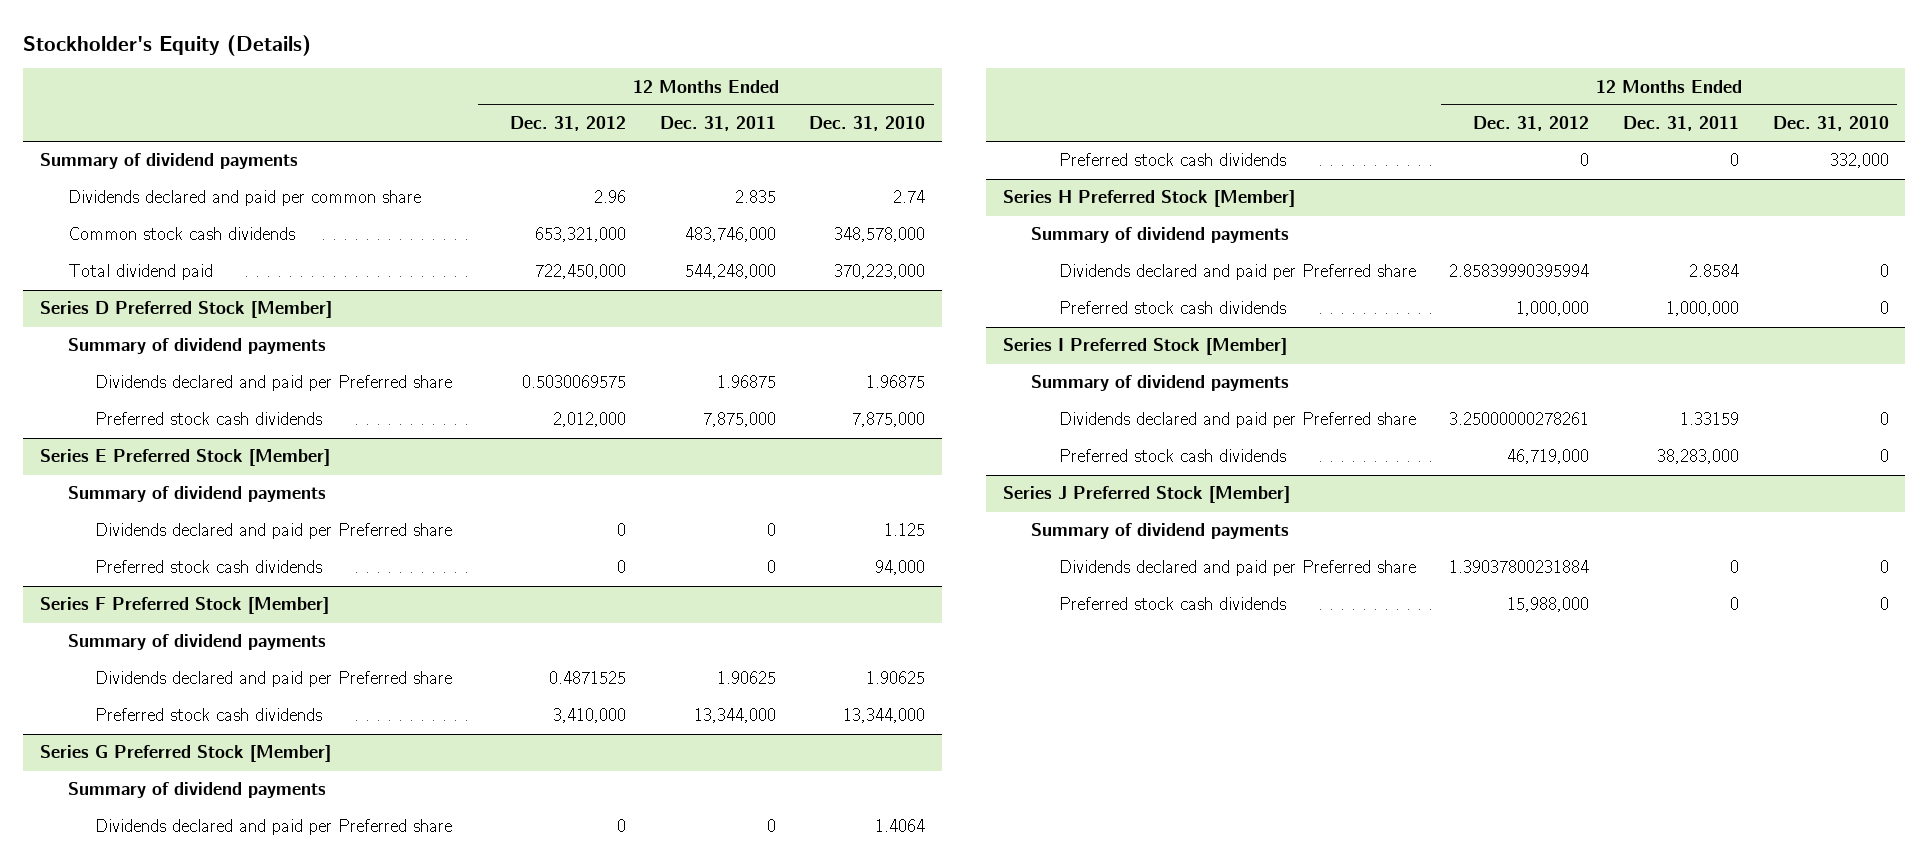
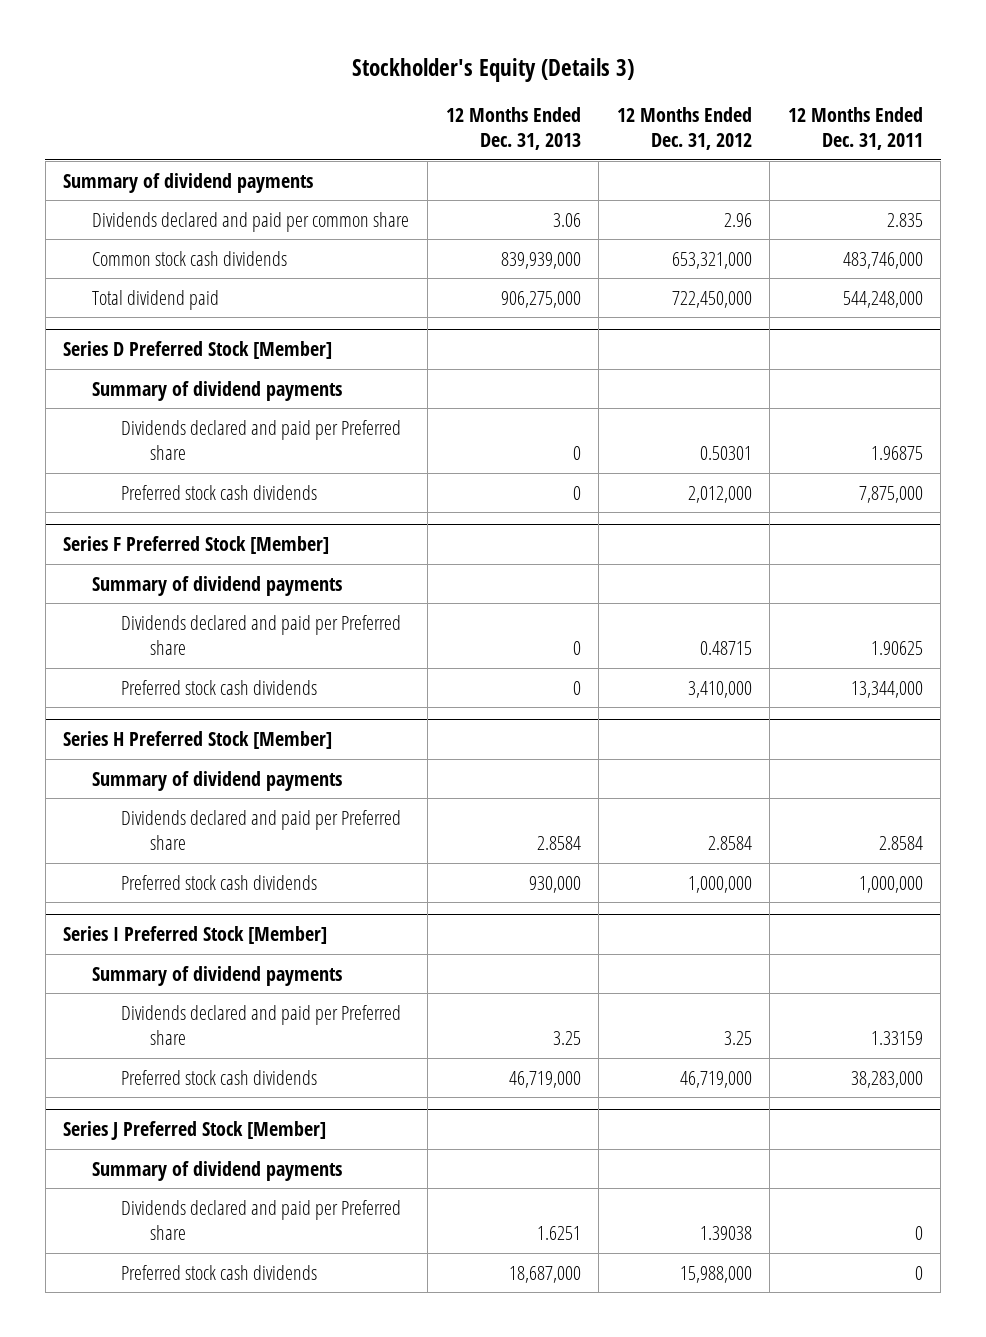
[23,34,312,56] Stockholder's Equity (Details) -> [352,57,635,82] Stockholder's Equity (Details 3)
[809,116,926,132] Dec. 31, 2010 -> none
none -> [445,106,581,151] 12 Months Ended Dec. 31, 2013
[522,375,627,389] 0.5030069575 -> [699,445,752,460] 0.50301
[39,449,330,467] Series E Preferred Stock [Member] -> none
[67,486,326,503] Summary of dividend payments -> none
[95,523,453,540] Dividends declared and paid per Preferred share -> none
[95,560,323,574] Preferred stock cash dividends -> none
[549,671,627,685] 0.4871525 -> [699,640,752,655] 0.48715
[39,745,331,763] Series G Preferred Stock [Member] -> none
[67,782,326,799] Summary of dividend payments -> none
[95,819,453,836] Dividends declared and paid per Preferred share -> none
[1058,153,1286,167] Preferred stock cash dividends -> none
[1449,264,1590,278] 2.85839990395994 -> [707,835,752,850] 2.8584
[1449,412,1590,426] 3.25000000278261 -> [723,1030,752,1045] 3.25
[1449,560,1590,574] 1.39037800231884 -> [699,1225,752,1240] 1.39038

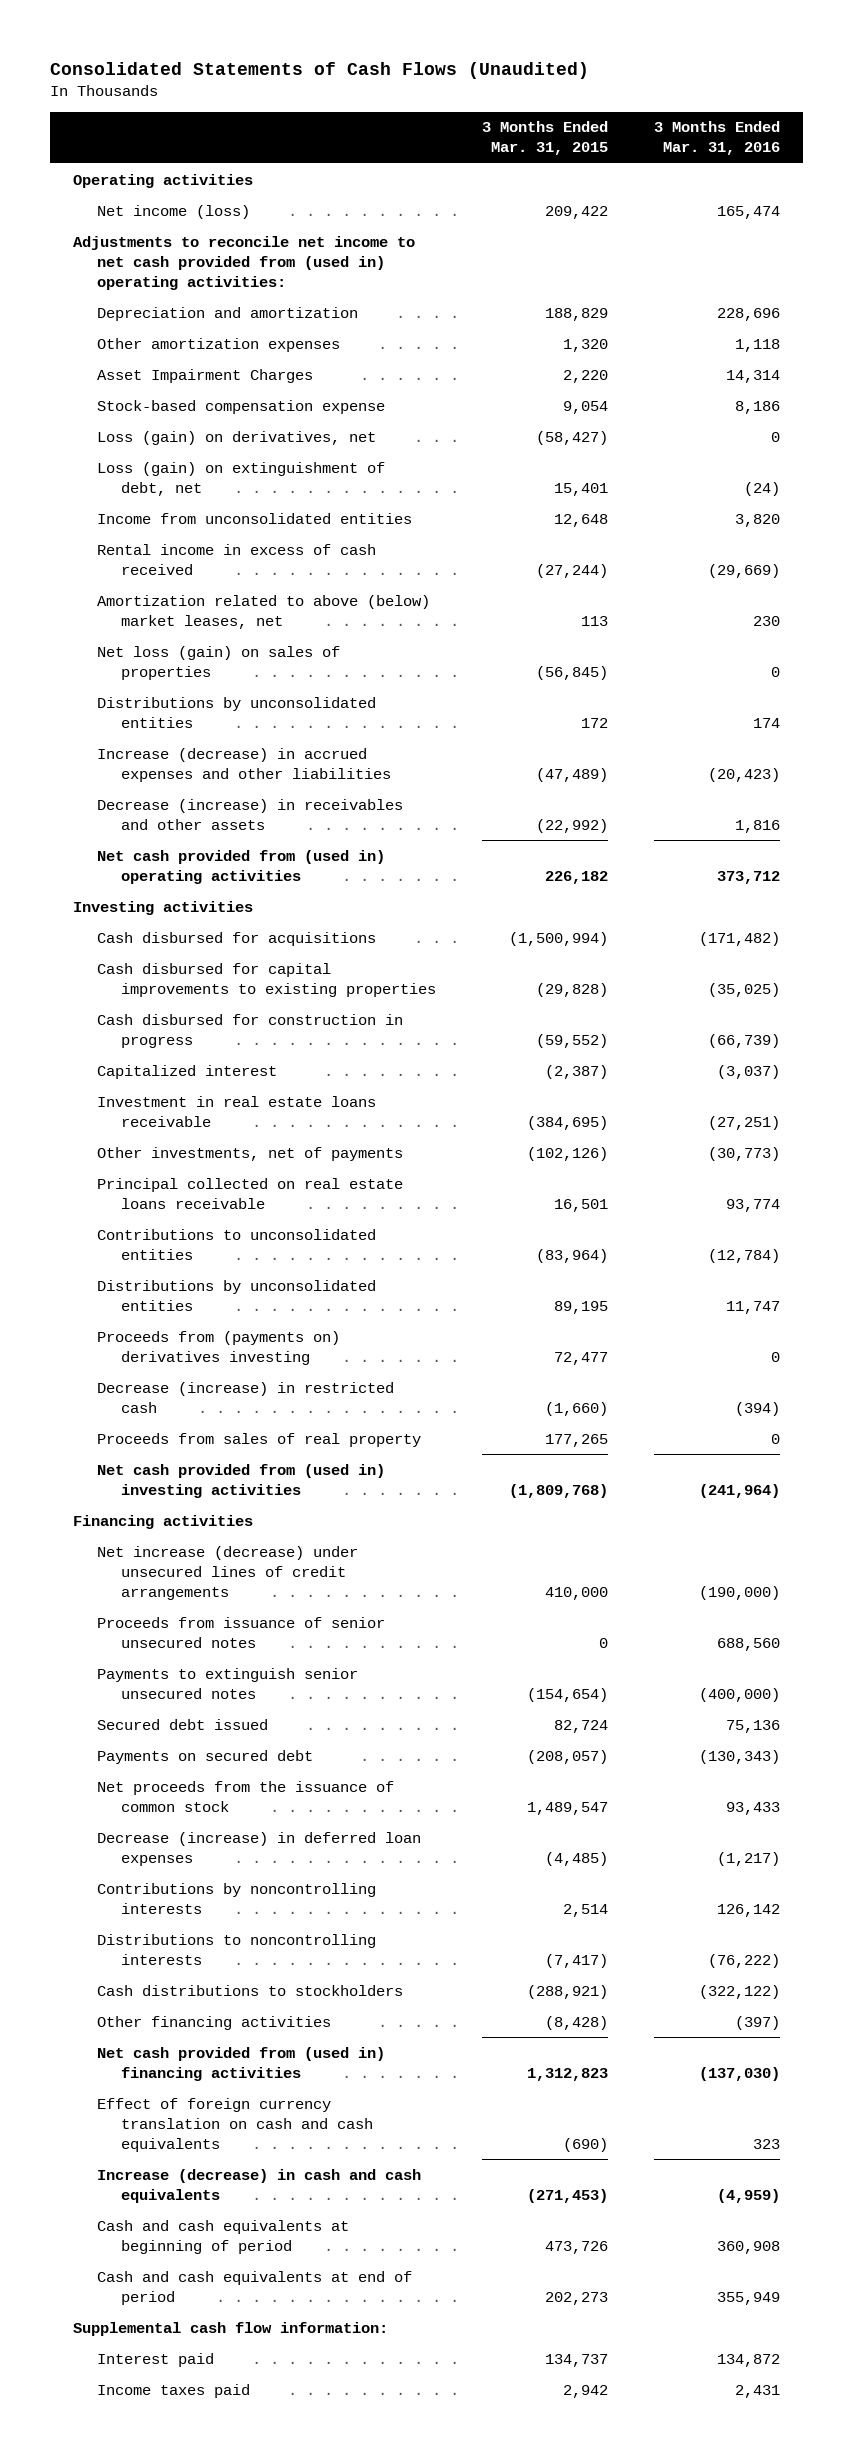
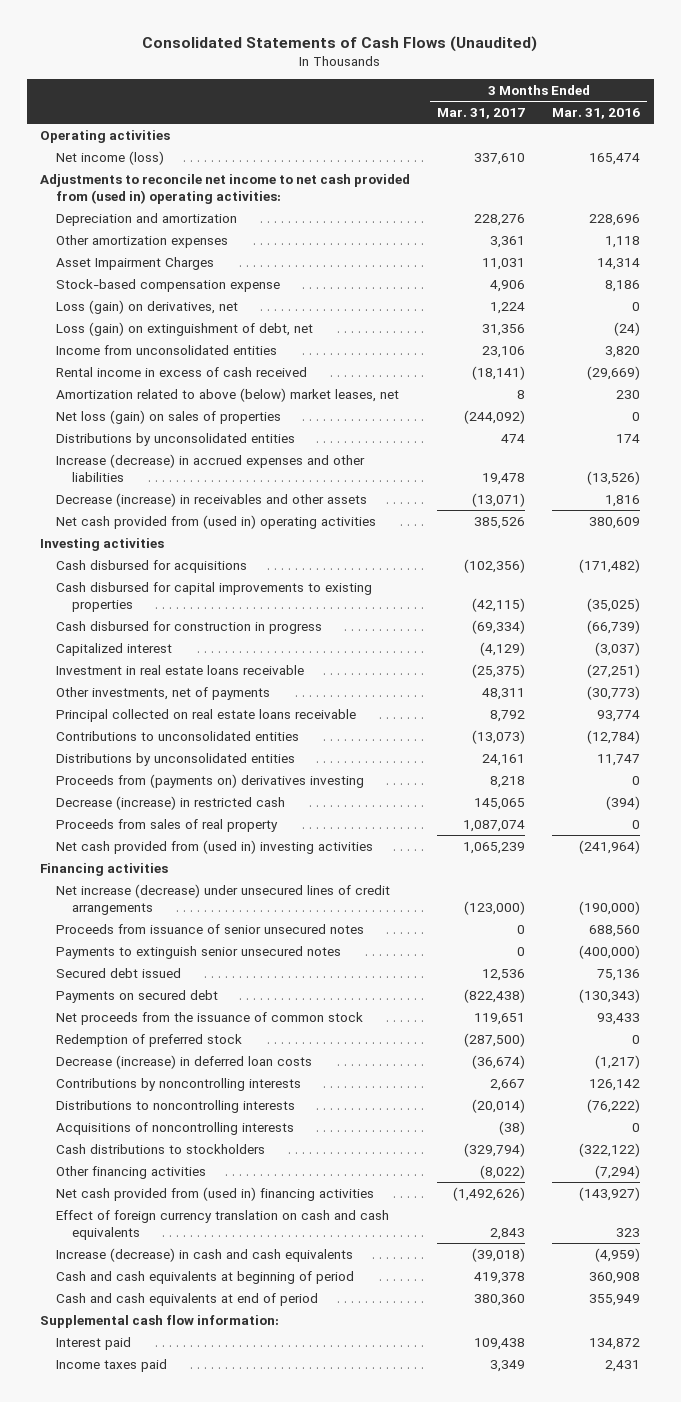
[482,121,609,156] 3 Months Ended Mar. 31, 2015 -> none
none -> [437,107,526,119] Mar. 31, 2017
[708,767,781,782] (20,423) -> [587,471,641,486] (13,526)
[717,870,781,884] 373,712 -> [589,516,641,529] 380,609
none -> [56,1033,243,1047] Redemption of preferred stock
[97,1831,422,1866] Decrease (increase) in deferred loan expenses -> [56,1054,313,1069] Decrease (increase) in deferred loan costs
none -> [56,1121,295,1135] Acquisitions of noncontrolling interests
[735,2015,781,2030] (397) -> [595,1164,641,1179] (7,294)
[699,2066,781,2081] (137,030) -> [579,1186,641,1201] (143,927)

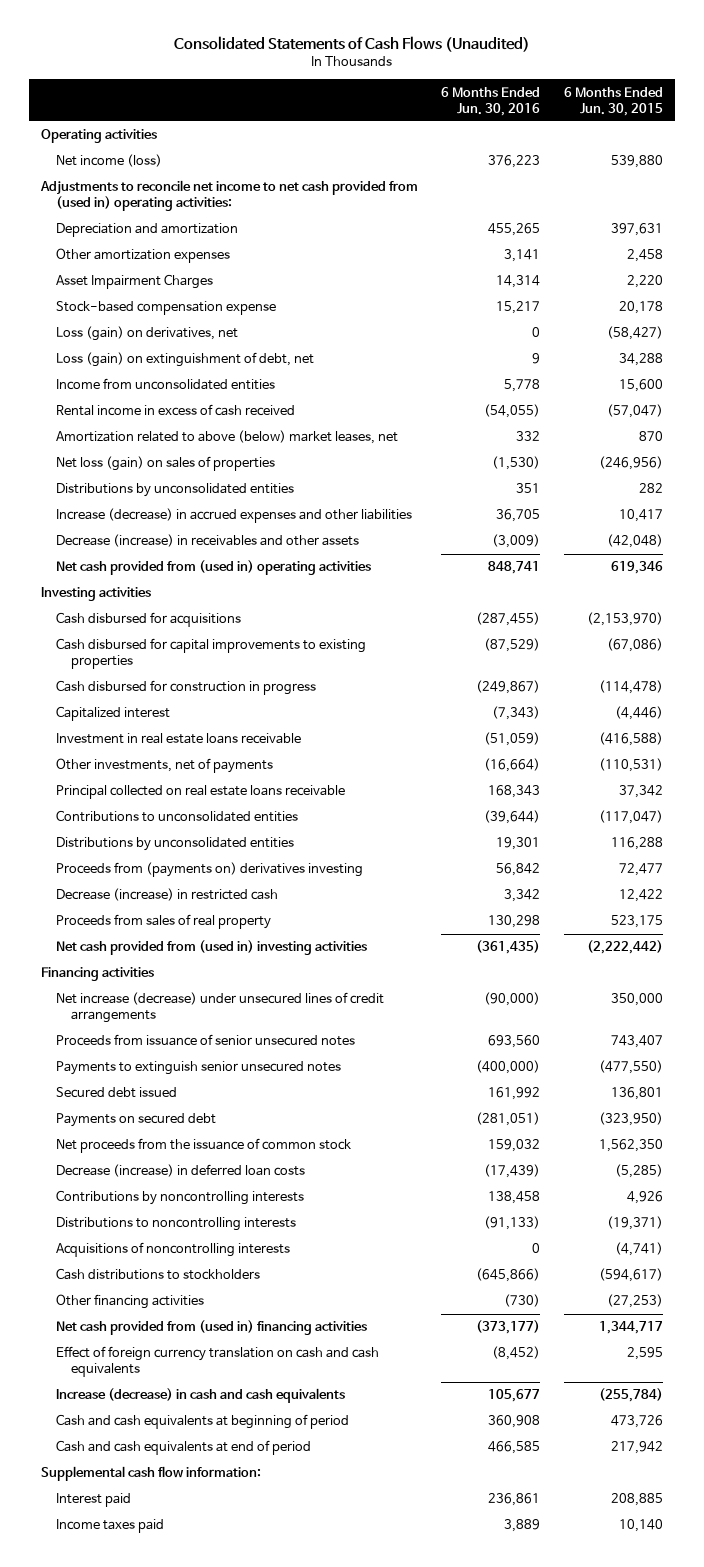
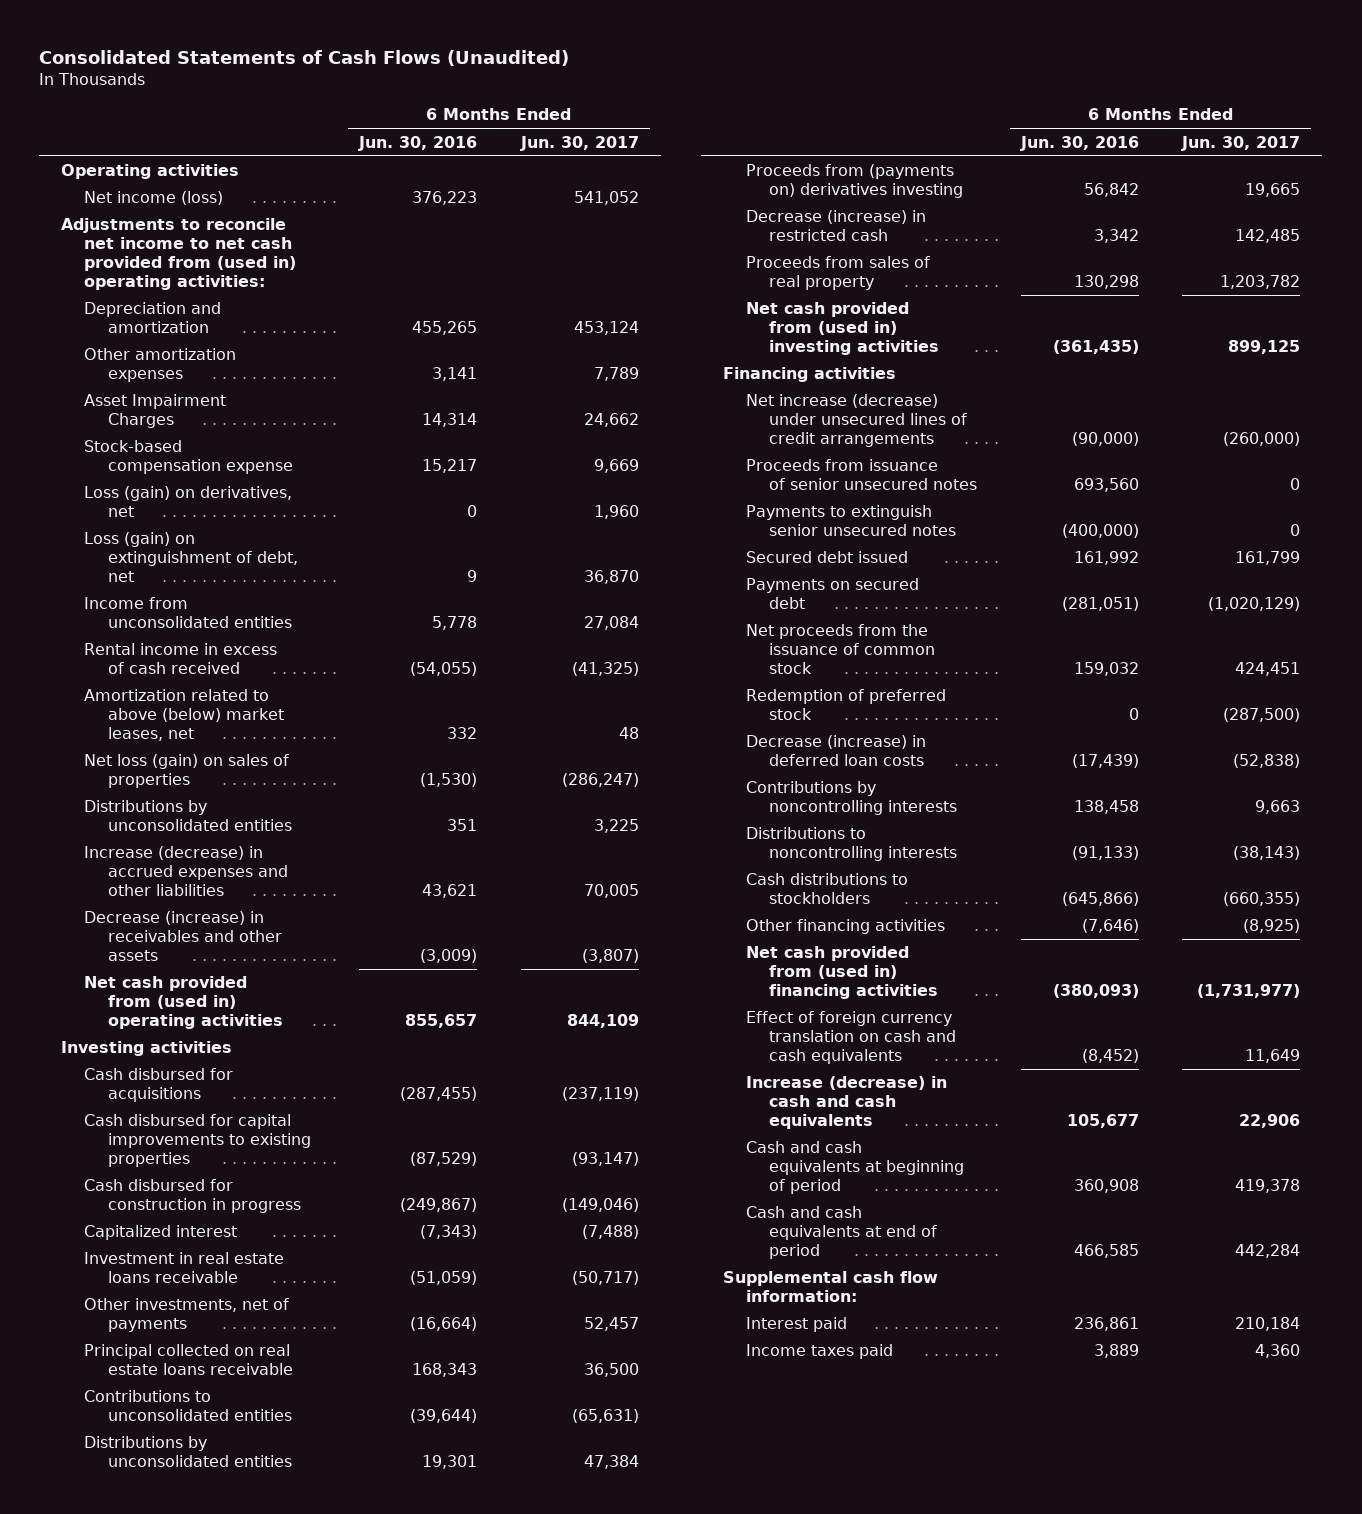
[564,86,664,116] 6 Months Ended Jun. 30, 2015 -> none
none -> [520,135,640,151] Jun. 30, 2017
[496,509,541,523] 36,705 -> [422,883,478,898] 43,621
[488,561,541,575] 848,741 -> [405,1013,478,1028] 855,657
none -> [745,689,946,721] Redemption of preferred stock
[55,1242,290,1258] Acquisitions of noncontrolling interests -> none
[504,1294,541,1308] (730) -> [1081,919,1139,934] (7,646)
[476,1320,541,1335] (373,177) -> [1052,983,1139,998] (380,093)

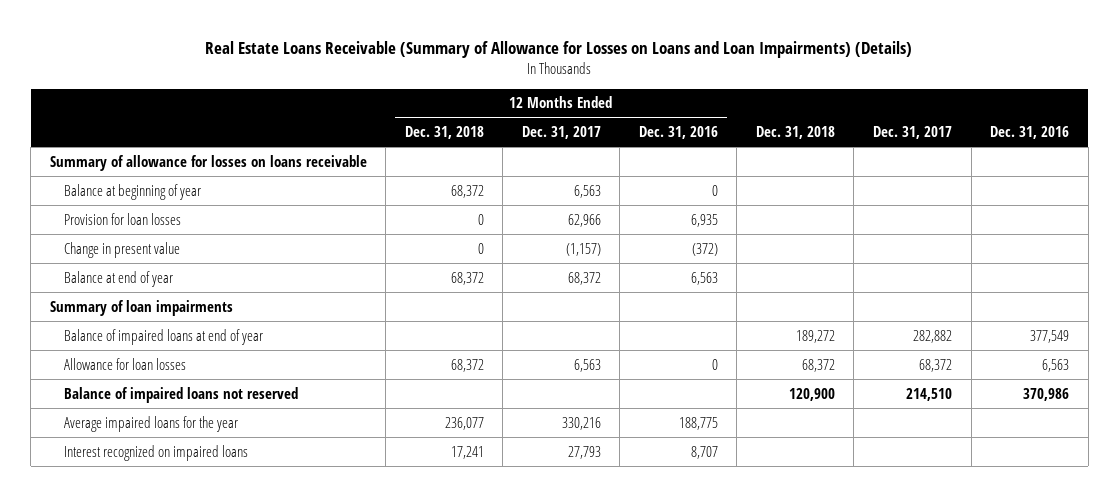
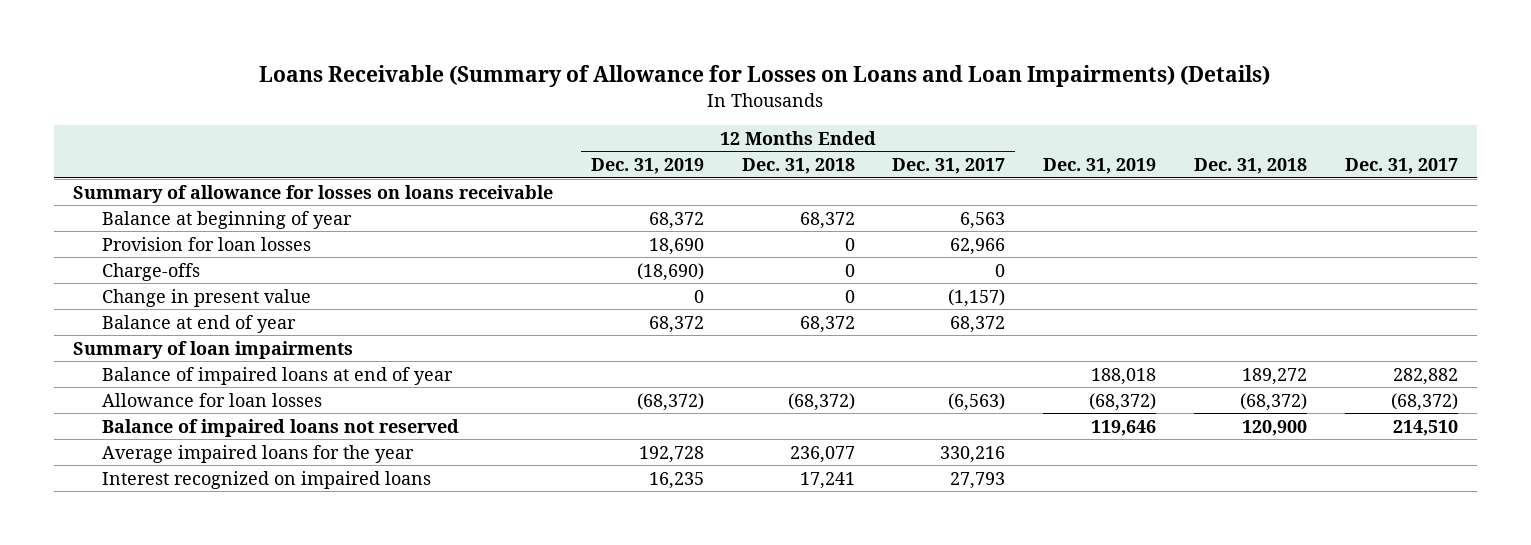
[205,40,913,58] Real Estate Loans Receivable (Summary of Allowance for Losses on Loans and Loan Impairments) (Details) -> [259,65,1271,88] Loans Receivable (Summary of Allowance for Losses on Loans and Loan Impairments) (Details)
[638,126,718,140] Dec. 31, 2016 -> none
[990,126,1070,140] Dec. 31, 2016 -> none
none -> [590,158,704,175] Dec. 31, 2019
none -> [1043,158,1157,175] Dec. 31, 2019
none -> [101,262,200,281] Charge-offs
[450,358,484,372] 68,372 -> [787,392,855,411] (68,372)
[573,358,601,372] 6,563 -> [948,392,1006,411] (6,563)
[801,358,835,372] 68,372 -> [1240,392,1308,411] (68,372)
[918,358,952,372] 68,372 -> [1390,392,1458,411] (68,372)

